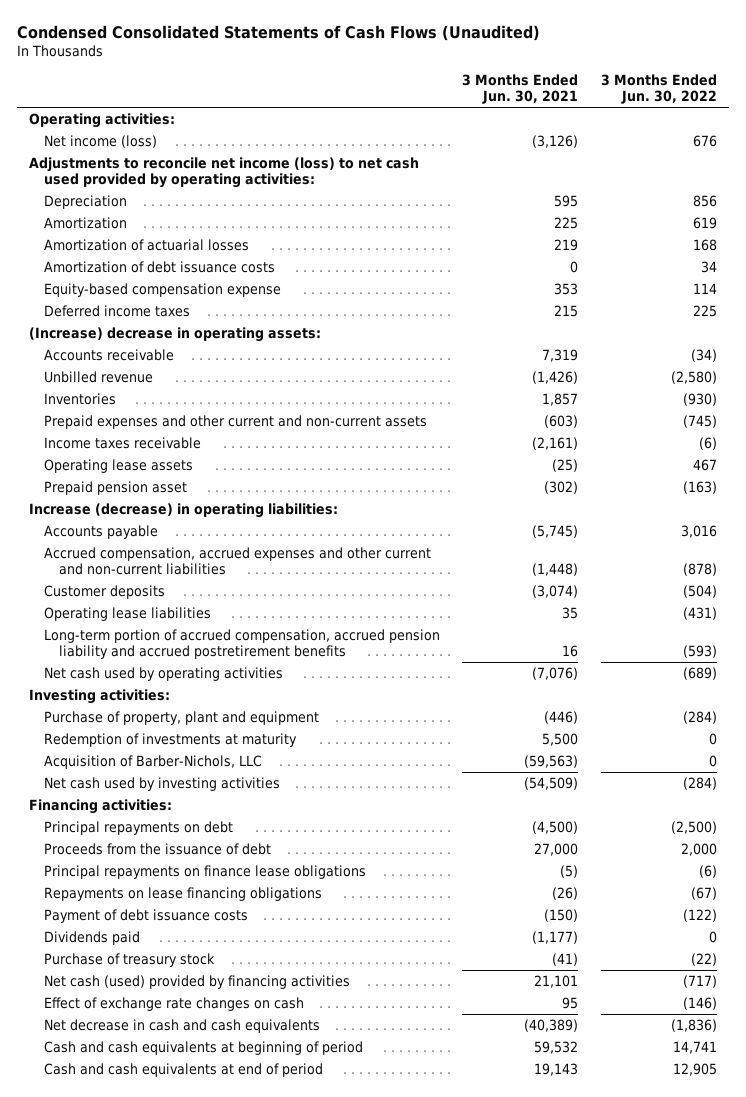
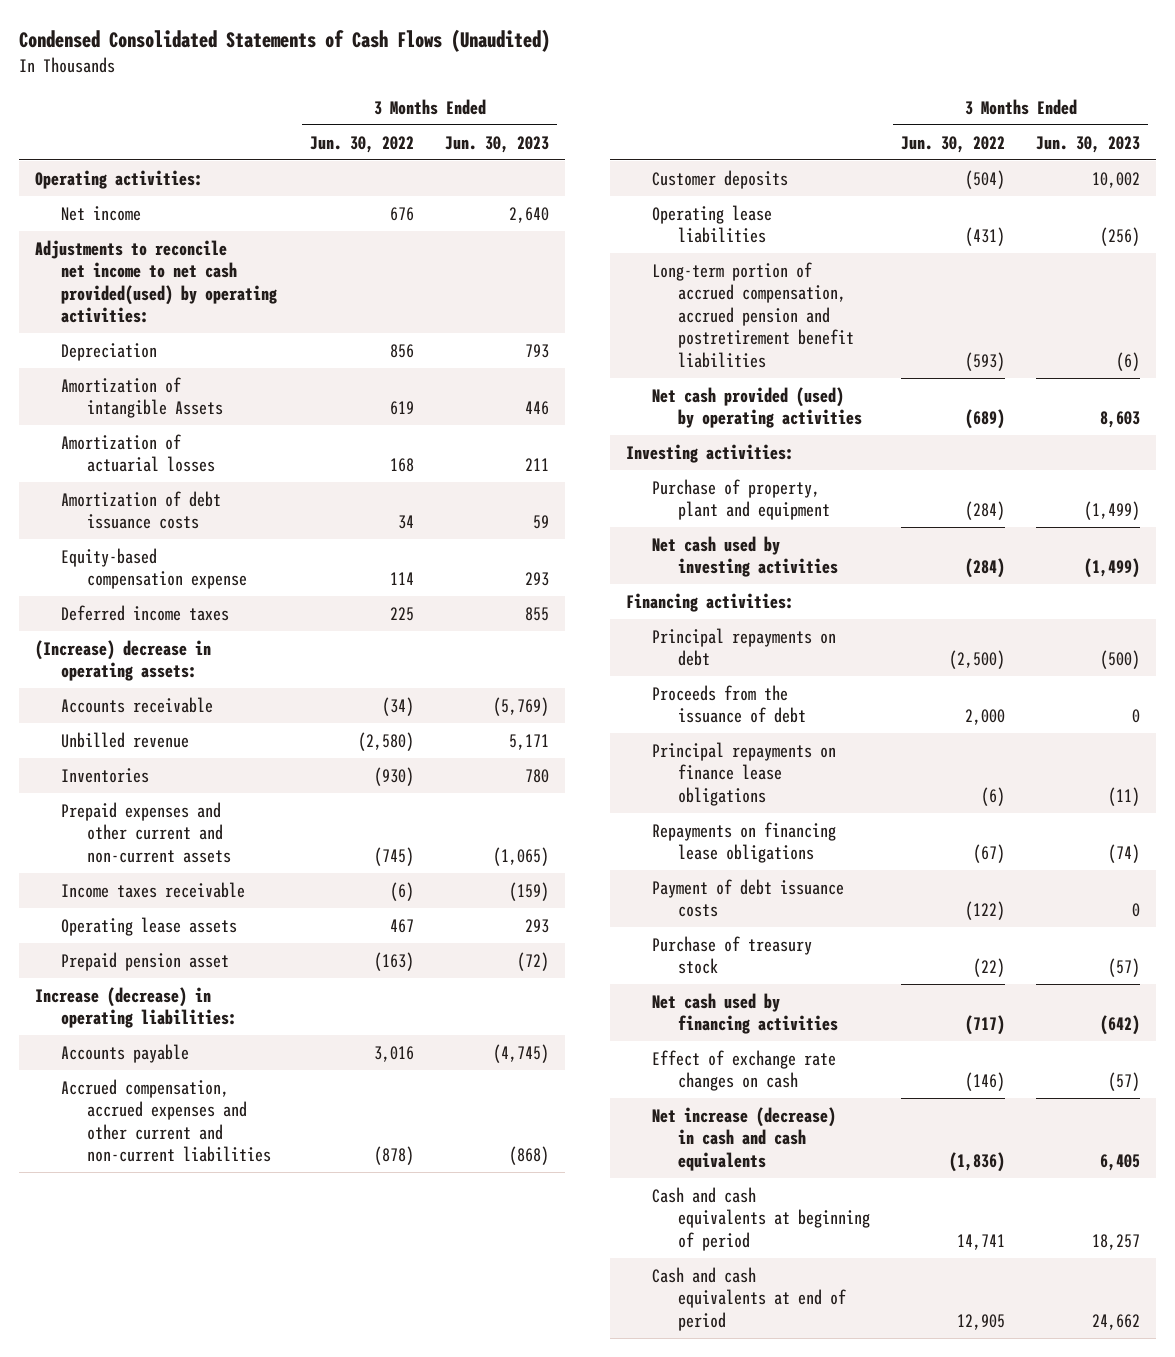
[462,74,579,105] 3 Months Ended Jun. 30, 2021 -> none
none -> [445,135,550,153] Jun. 30, 2023
[43,134,157,148] Net income (loss) -> [60,205,141,221] Net income
[28,156,419,189] Adjustments to reconcile net income (loss) to net cash used provided by operating activities: -> [34,239,277,324] Adjustments to reconcile net income to net cash provided(used) by operating activities:
[43,216,127,229] Amortization -> [60,376,224,419] Amortization of intangible Assets
[43,628,440,660] Long-term portion of accrued compensation, accrued pension liability and accrued postretirement benefits -> [651,261,855,369] Long-term portion of accrued compensation, accrued pension and postretirement benefit liabilities
[43,666,283,681] Net cash used by operating activities -> [651,386,863,429] Net cash provided (used) by operating activities
[43,732,297,747] Redemption of investments at maturity -> none
[43,754,262,769] Acquisition of Barber-Nichols, LLC -> none
[43,886,322,901] Repayments on lease financing obligations -> [651,821,836,864] Repayments on financing lease obligations
[43,930,140,945] Dividends paid -> none
[43,974,350,989] Net cash (used) provided by financing activities -> [651,992,839,1035] Net cash used by financing activities
[43,1018,320,1033] Net decrease in cash and cash equivalents -> [651,1106,836,1171] Net increase (decrease) in cash and cash equivalents

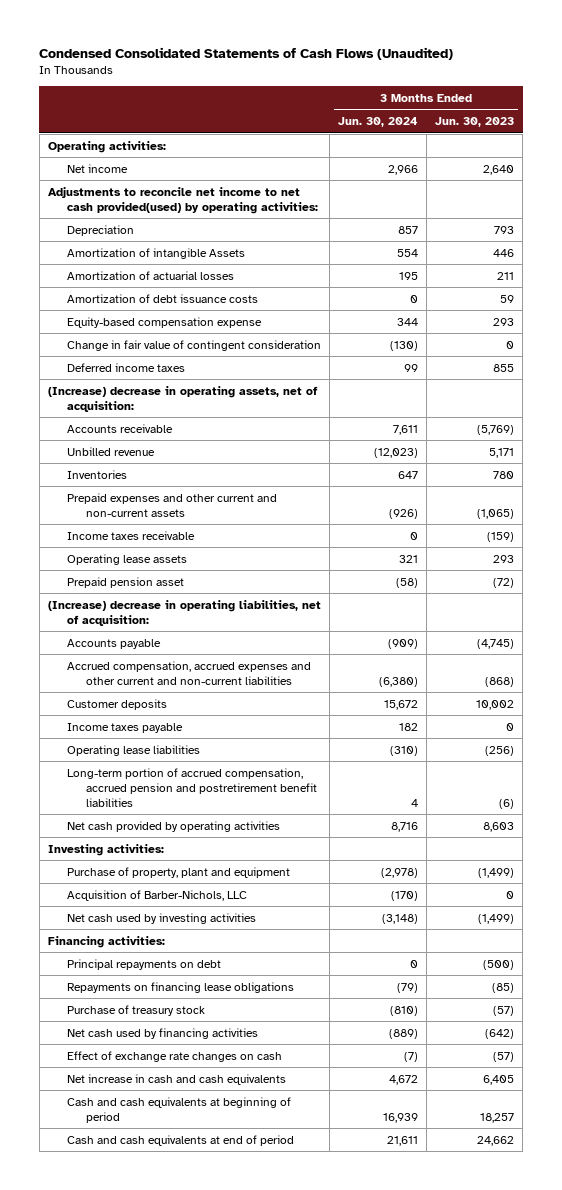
[310,135,415,153] Jun. 30, 2022 -> none
none -> [338,117,419,128] Jun. 30, 2024
none -> [66,339,321,351] Change in fair value of contingent consideration
[34,639,211,682] (Increase) decrease in operating assets: -> [47,385,318,412] (Increase) decrease in operating assets, net of acquisition:
[34,986,237,1029] Increase (decrease) in operating liabilities: -> [47,599,321,626] (Increase) decrease in operating liabilities, net of acquisition:
none -> [66,722,183,733] Income taxes payable
[651,386,863,429] Net cash provided (used) by operating activities -> [66,820,280,832] Net cash provided by operating activities
none -> [66,889,247,901] Acquisition of Barber-Nichols, LLC
[651,684,807,724] Proceeds from the issuance of debt -> none
[651,741,836,806] Principal repayments on finance lease obligations -> none
[651,878,844,918] Payment of debt issuance costs -> none
[1108,844,1141,864] (74) -> [492,982,515,993] (85)
[651,1106,836,1171] Net increase (decrease) in cash and cash equivalents -> [66,1073,286,1085] Net increase in cash and cash equivalents

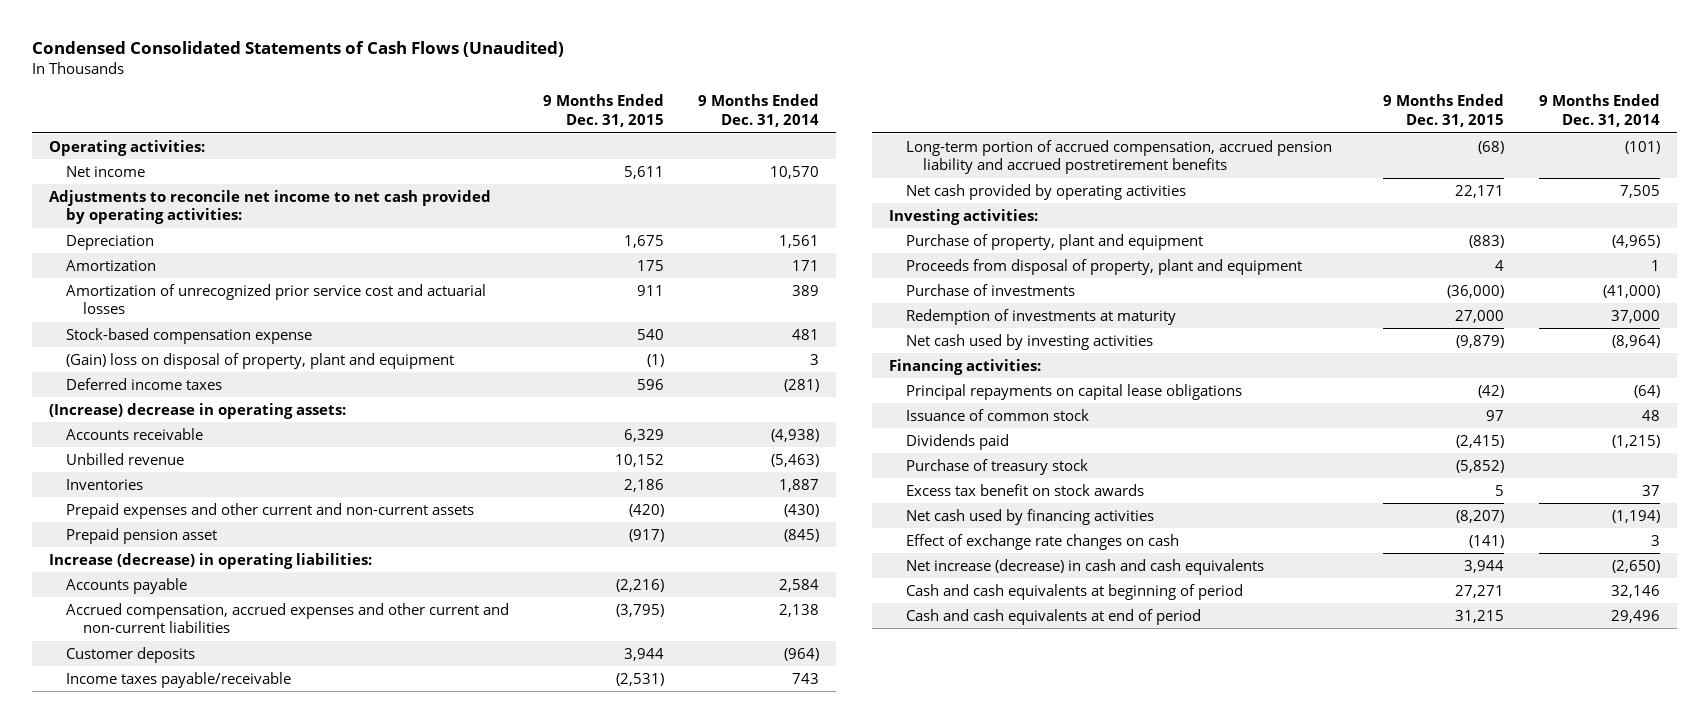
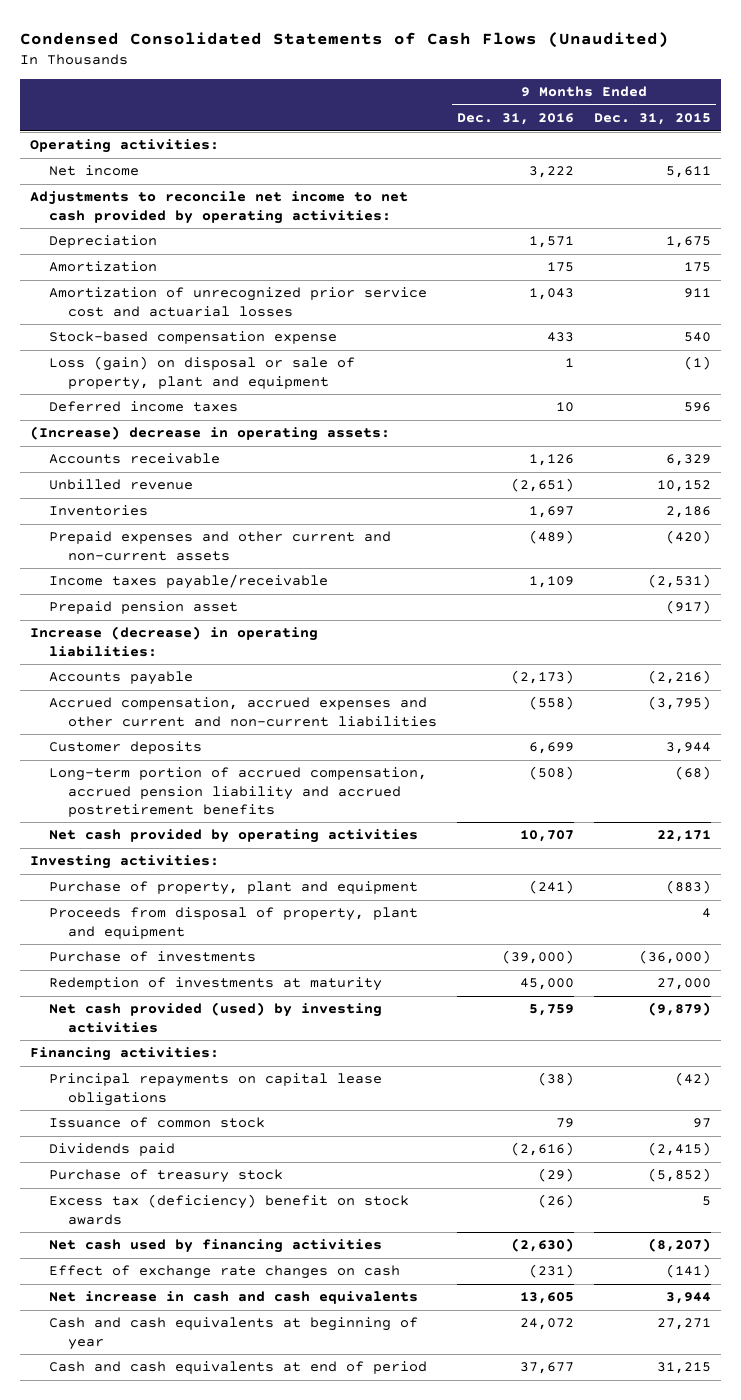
[698,94,820,128] 9 Months Ended Dec. 31, 2014 -> none
none -> [456,113,574,126] Dec. 31, 2016
[65,352,454,369] (Gain) loss on disposal of property, plant and equipment -> [48,356,355,390] Loss (gain) on disposal or sale of property, plant and equipment
[65,671,291,688] Income taxes payable/receivable -> [48,574,328,590] Income taxes payable/receivable
[906,333,1154,350] Net cash used by investing activities -> [48,1002,382,1033] Net cash provided (used) by investing activities
[906,483,1145,496] Excess tax benefit on stock awards -> [48,1194,409,1225] Excess tax (deficiency) benefit on stock awards
[906,558,1265,575] Net increase (decrease) in cash and cash equivalents -> [48,1291,418,1305] Net increase in cash and cash equivalents
[906,583,1244,600] Cash and cash equivalents at beginning of period -> [48,1317,418,1350] Cash and cash equivalents at beginning of year

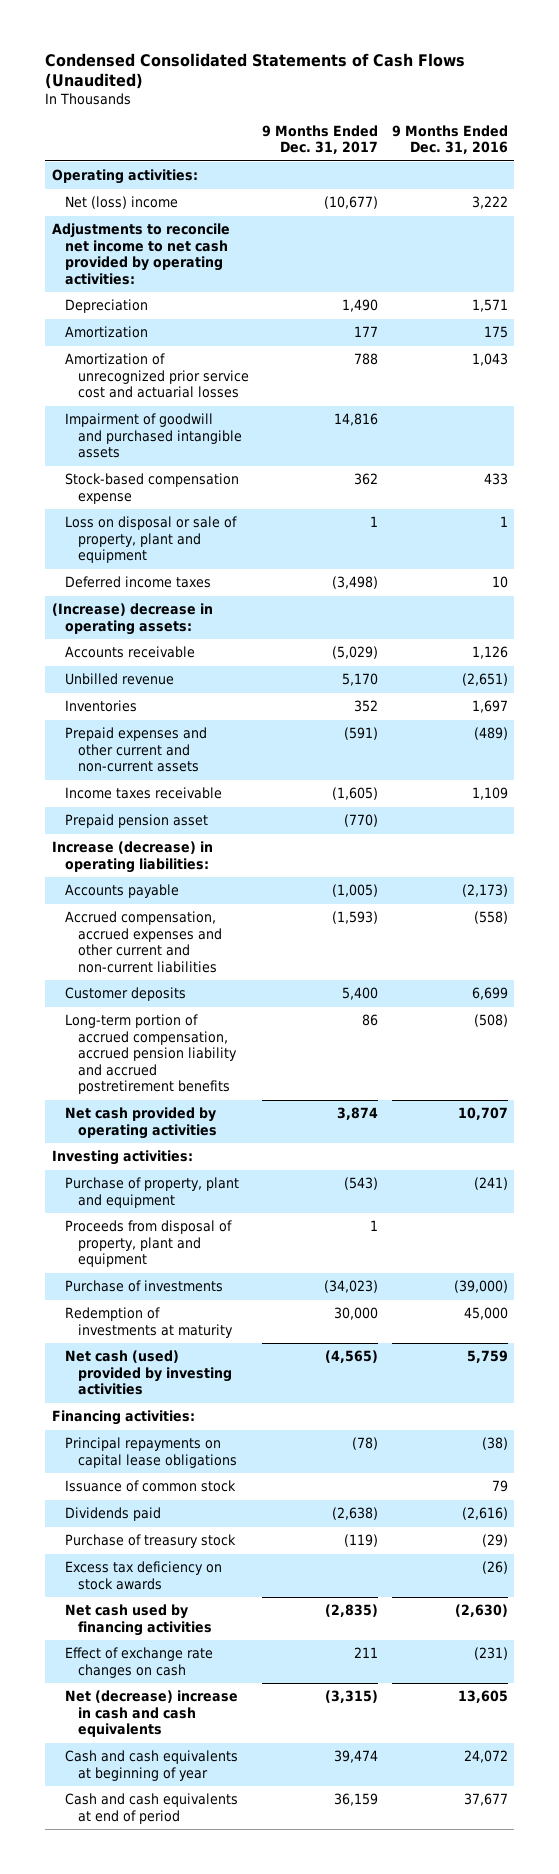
[594,113,712,126] Dec. 31, 2015 -> none
none -> [262,124,379,155] 9 Months Ended Dec. 31, 2017
[48,165,139,177] Net income -> [64,196,178,210] Net (loss) income
none -> [64,413,242,459] Impairment of goodwill and purchased intangible assets
[48,356,355,390] Loss (gain) on disposal or sale of property, plant and equipment -> [64,516,237,564] Loss on disposal or sale of property, plant and equipment
[48,574,328,590] Income taxes payable/receivable -> [64,787,222,800] Income taxes receivable
[48,1002,382,1033] Net cash provided (used) by investing activities -> [64,1350,232,1396] Net cash (used) provided by investing activities
[48,1194,409,1225] Excess tax (deficiency) benefit on stock awards -> [64,1561,222,1590] Excess tax deficiency on stock awards
[48,1291,418,1305] Net increase in cash and cash equivalents -> [64,1690,238,1738] Net (decrease) increase in cash and cash equivalents

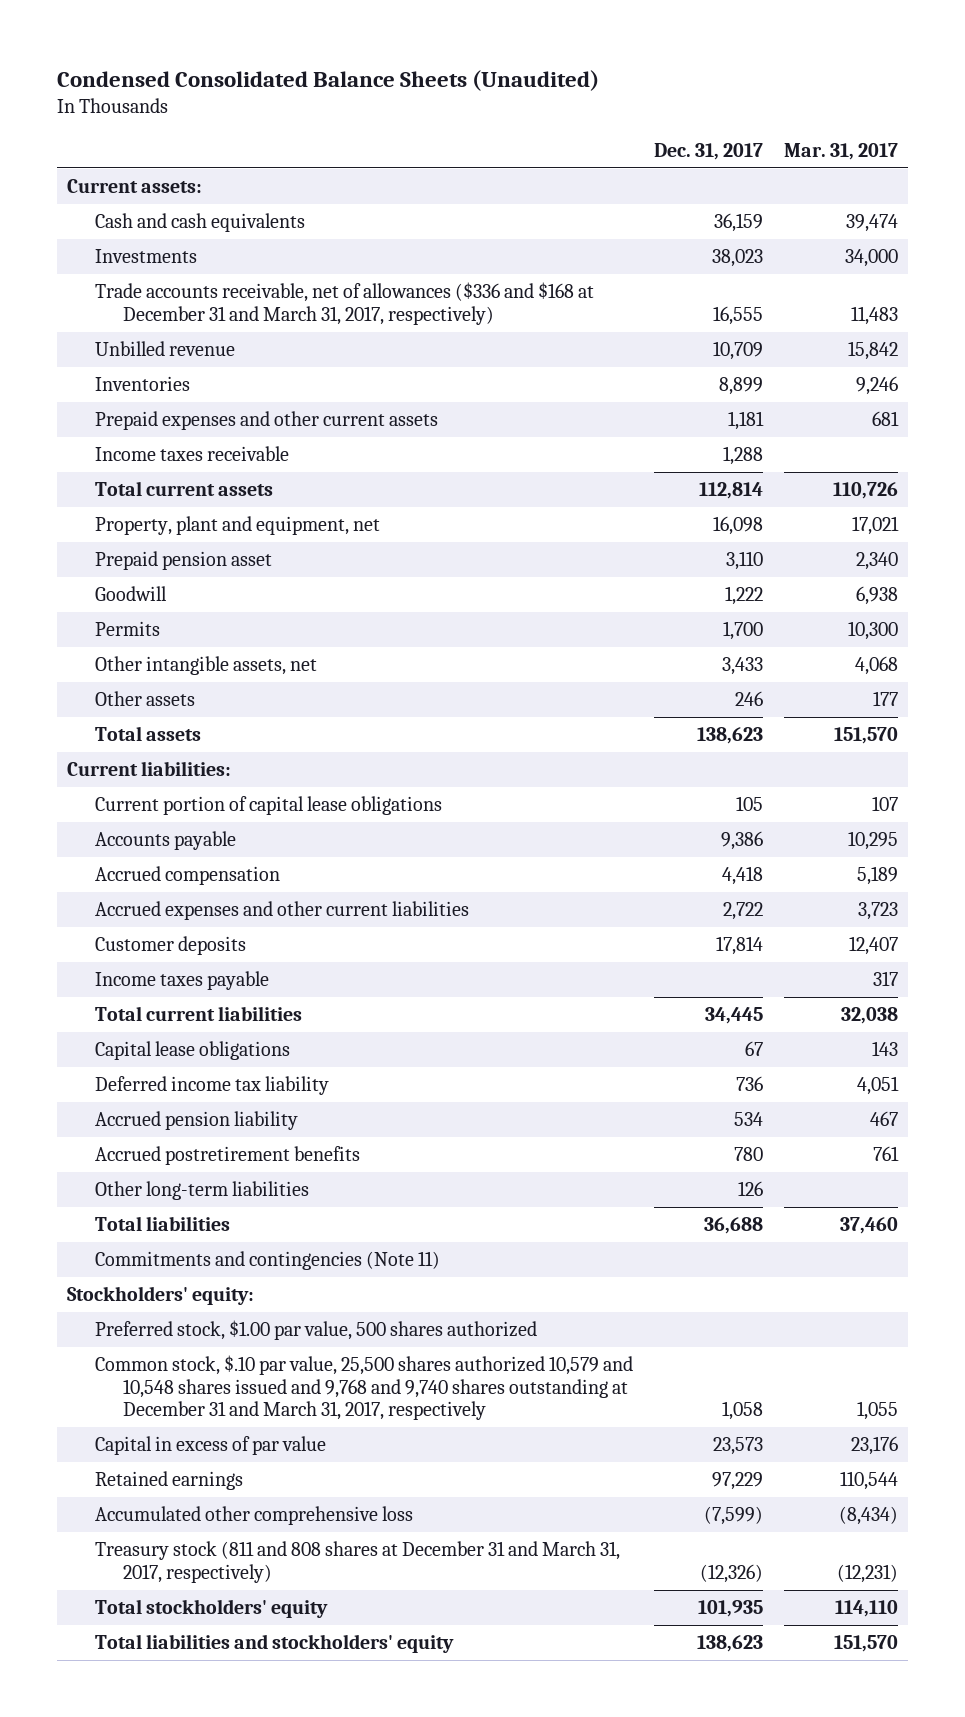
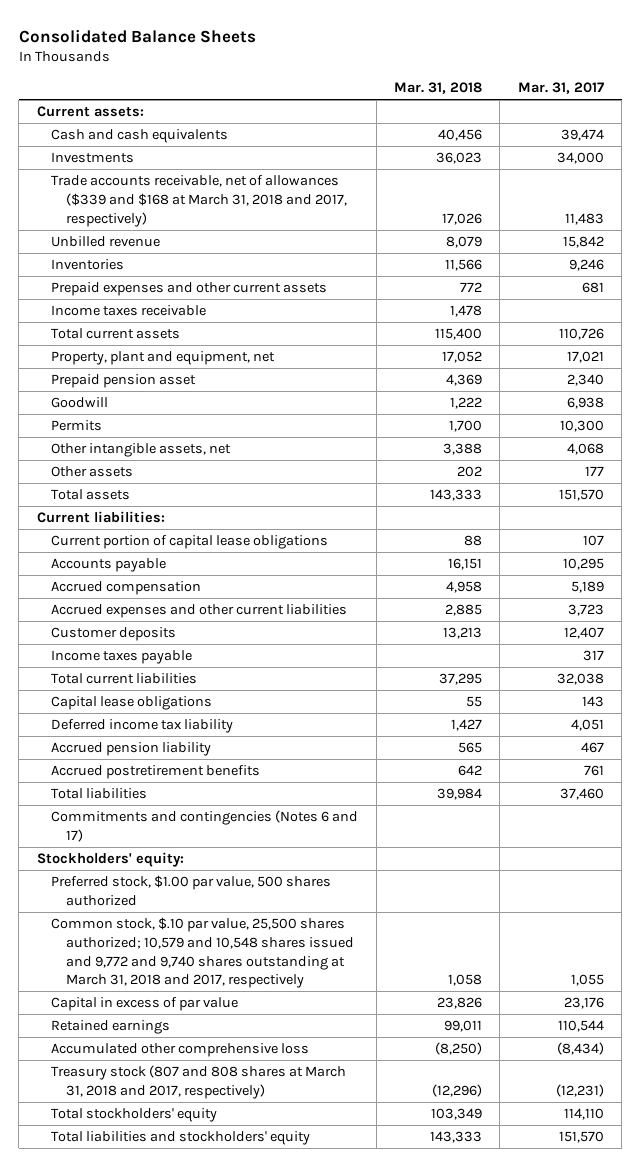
[56,70,599,92] Condensed Consolidated Balance Sheets (Unaudited) -> [18,28,256,43] Consolidated Balance Sheets
[654,142,764,160] Dec. 31, 2017 -> none
none -> [394,82,483,95] Mar. 31, 2018
[95,282,595,325] Trade accounts receivable, net of allowances ($336 and $168 at December 31 and March 31, 2017, respectively) -> [51,175,348,227] Trade accounts receivable, net of allowances ($339 and $168 at March 31, 2018 and 2017, respectively)
[95,1181,310,1201] Other long-term liabilities -> none
[95,1251,441,1271] Commitments and contingencies (Note 11) -> [51,810,359,842] Commitments and contingencies (Notes 6 and 17)
[95,1355,634,1421] Common stock, $.10 par value, 25,500 shares authorized 10,579 and 10,548 shares issued and 9,768 and 9,740 shares outstanding at December 31 and March 31, 2017, respectively -> [51,917,355,989] Common stock, $.10 par value, 25,500 shares authorized; 10,579 and 10,548 shares issued and 9,772 and 9,740 shares outstanding at March 31, 2018 and 2017, respectively
[95,1541,621,1583] Treasury stock (811 and 808 shares at December 31 and March 31, 2017, respectively) -> [51,1065,347,1099] Treasury stock (807 and 808 shares at March 31, 2018 and 2017, respectively)

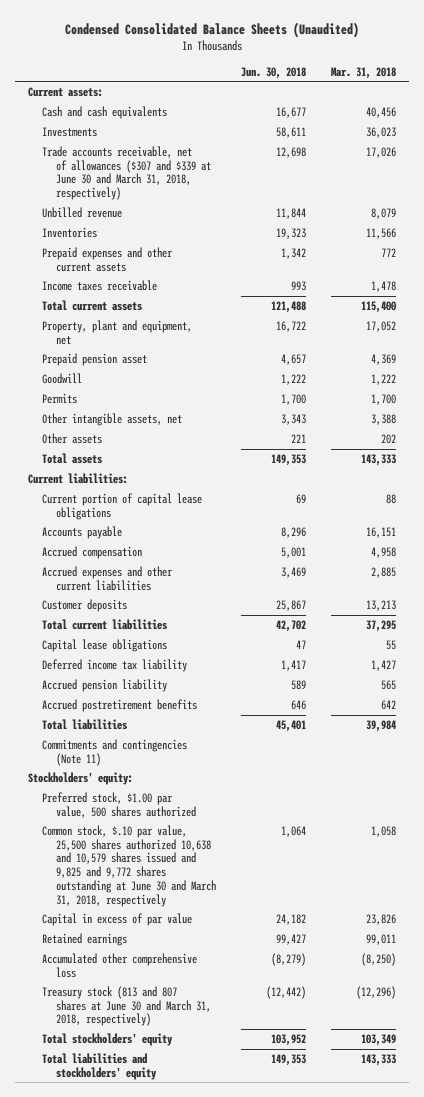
[18,28,256,43] Consolidated Balance Sheets -> [64,21,359,38] Condensed Consolidated Balance Sheets (Unaudited)
[517,82,604,95] Mar. 31, 2017 -> none
none -> [240,66,306,79] Jun. 30, 2018
[51,175,348,227] Trade accounts receivable, net of allowances ($339 and $168 at March 31, 2018 and 2017, respectively) -> [41,146,211,201] Trade accounts receivable, net of allowances ($307 and $339 at June 30 and March 31, 2018, respectively)
[51,650,193,665] Income taxes payable -> none
[51,810,359,842] Commitments and contingencies (Notes 6 and 17) -> [41,739,187,766] Commitments and contingencies (Note 11)
[51,917,355,989] Common stock, $.10 par value, 25,500 shares authorized; 10,579 and 10,548 shares issued and 9,772 and 9,740 shares outstanding at March 31, 2018 and 2017, respectively -> [41,825,216,907] Common stock, $.10 par value, 25,500 shares authorized 10,638 and 10,579 shares issued and 9,825 and 9,772 shares outstanding at June 30 and March 31, 2018, respectively
[51,1065,347,1099] Treasury stock (807 and 808 shares at March 31, 2018 and 2017, respectively) -> [41,986,211,1027] Treasury stock (813 and 807 shares at June 30 and March 31, 2018, respectively)

